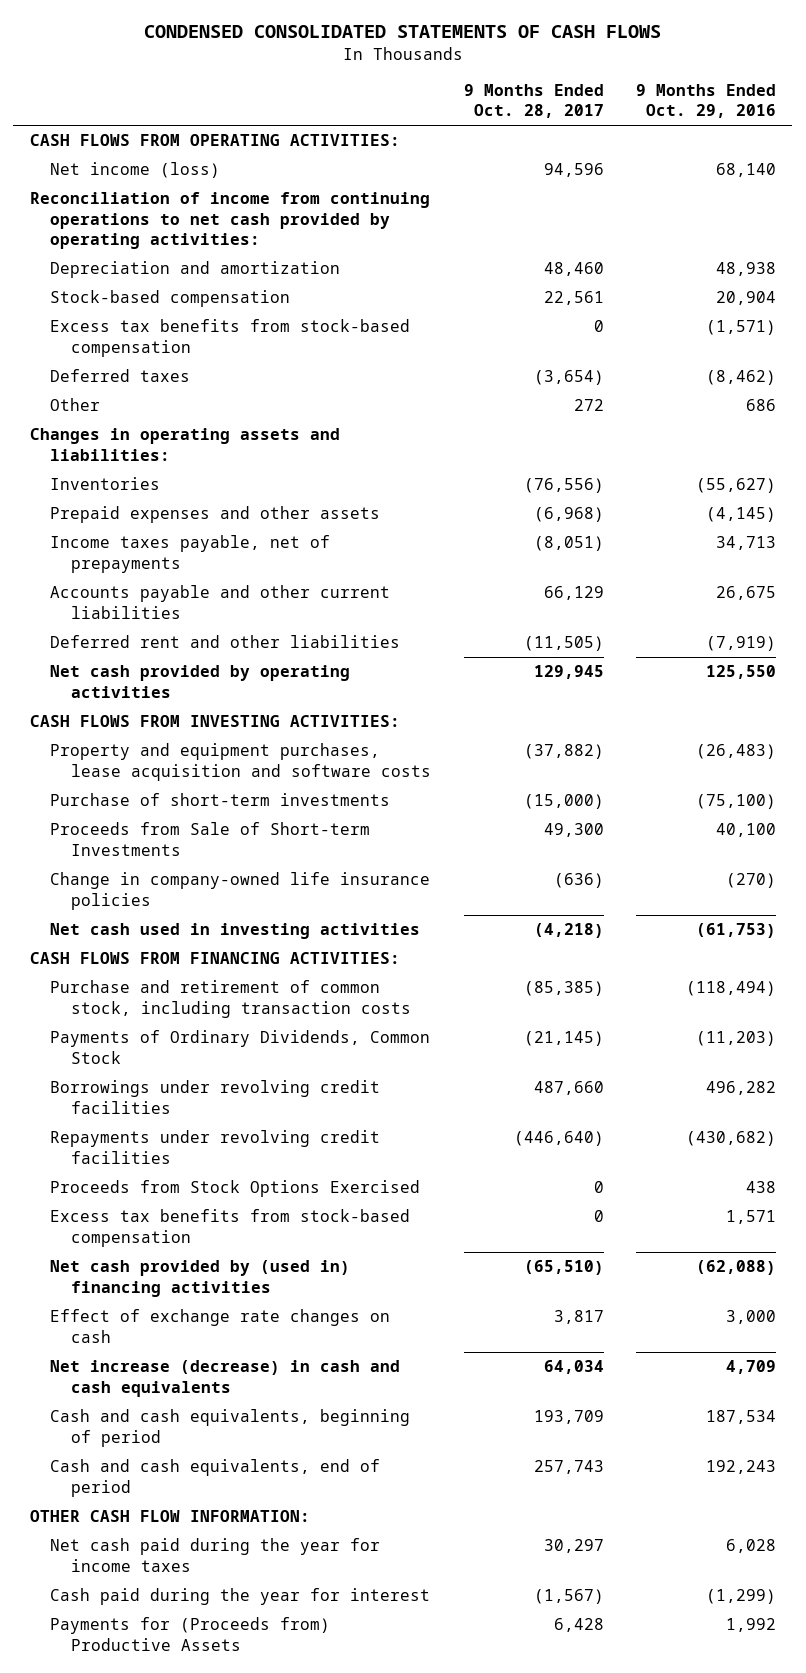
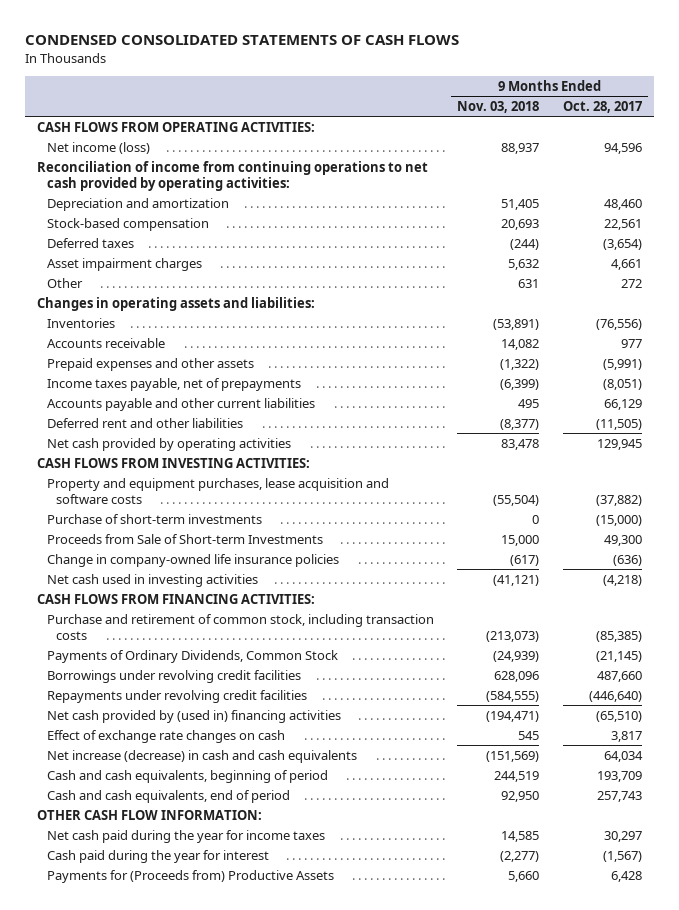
[636,84,777,119] 9 Months Ended Oct. 29, 2016 -> none
none -> [457,100,540,113] Nov. 03, 2018
[50,319,411,357] Excess tax benefits from stock-based compensation -> none
none -> [46,257,202,271] Asset impairment charges
none -> [46,337,165,348] Accounts receivable
[533,507,604,523] (6,968) -> [603,358,643,370] (5,991)
[50,1180,421,1198] Proceeds from Stock Options Exercised -> none
[50,1209,411,1247] Excess tax benefits from stock-based compensation -> none

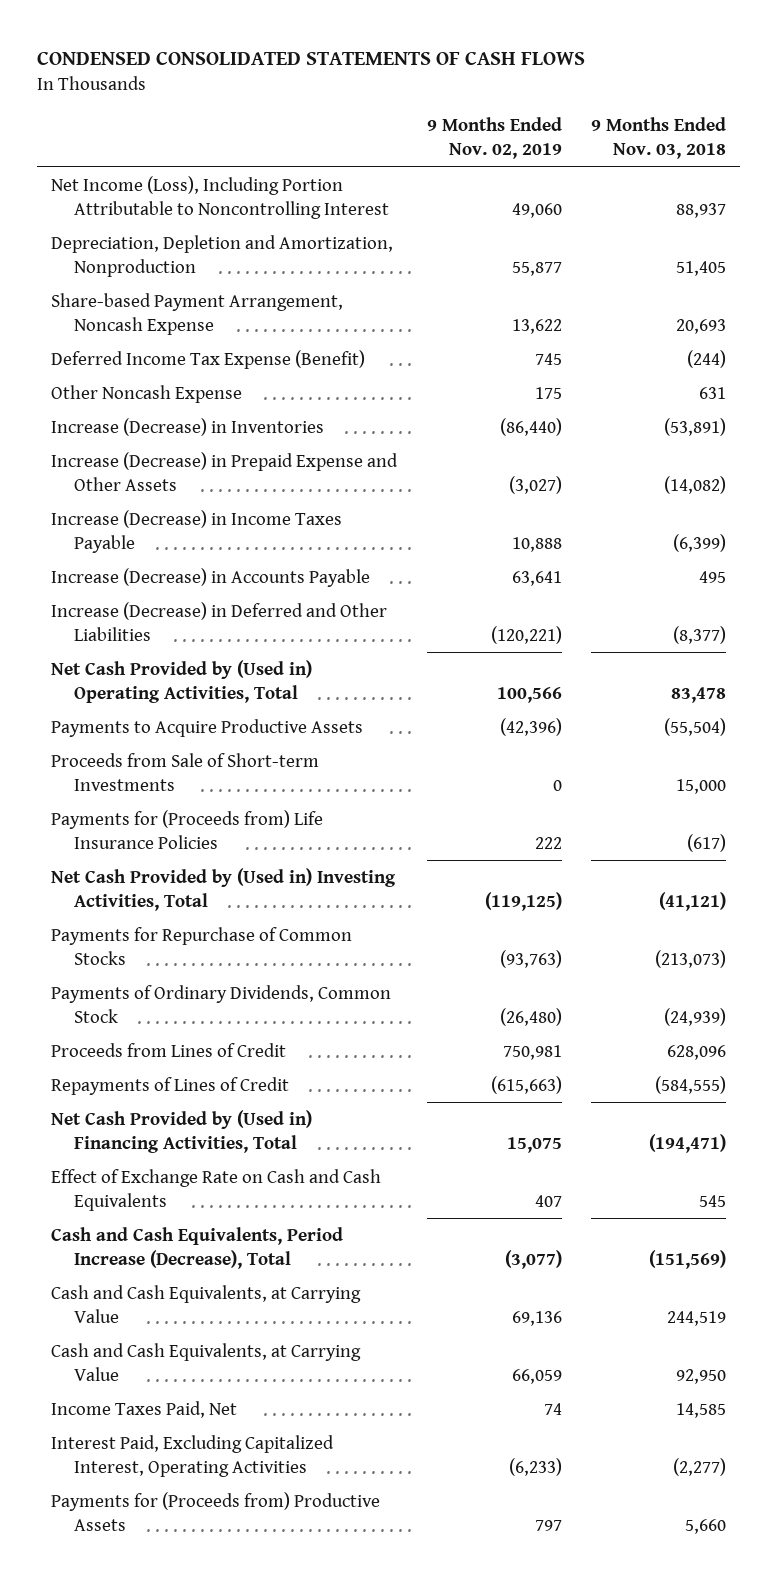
[563,100,643,113] Oct. 28, 2017 -> none
none -> [426,117,562,160] 9 Months Ended Nov. 02, 2019
[36,121,315,132] CASH FLOWS FROM OPERATING ACTIVITIES: -> none
[36,160,428,191] Reconciliation of income from continuing operations to net cash provided by operating activities: -> none
[46,257,202,271] Asset impairment charges -> none
[36,296,315,311] Changes in operating assets and liabilities: -> none
[46,337,165,348] Accounts receivable -> none
[36,457,310,468] CASH FLOWS FROM INVESTING ACTIVITIES: -> none
[46,513,262,524] Purchase of short-term investments -> none
[46,141,150,154] Net income (loss) -> [51,175,390,219] Net Income (Loss), Including Portion Attributable to Noncontrolling Interest
[46,197,229,211] Depreciation and amortization -> [51,234,394,277] Depreciation, Depletion and Amortization, Nonproduction
[46,217,209,231] Stock-based compensation -> [51,292,344,335] Share-based Payment Arrangement, Noncash Expense
[46,237,134,248] Deferred taxes -> [51,349,366,369] Deferred Income Tax Expense (Benefit)
[46,277,83,288] Other -> [51,384,243,403] Other Noncash Expense
[46,317,115,328] Inventories -> [51,417,325,436] Increase (Decrease) in Inventories
[46,357,254,371] Prepaid expenses and other assets -> [51,451,399,491] Increase (Decrease) in Prepaid Expense and Other Assets
[500,358,540,370] (1,322) -> [663,475,726,494] (14,082)
[46,377,301,391] Income taxes payable, net of prepayments -> [51,509,343,553] Increase (Decrease) in Income Taxes Payable
[46,397,315,411] Accounts payable and other current liabilities -> [51,567,371,587] Increase (Decrease) in Accounts Payable
[46,417,243,428] Deferred rent and other liabilities -> [51,601,388,641] Increase (Decrease) in Deferred and Other Liabilities
[46,437,291,451] Net cash provided by operating activities -> [51,659,313,703] Net Cash Provided by (Used in) Operating Activities, Total
[46,477,389,504] Property and equipment purchases, lease acquisition and software costs -> [51,718,364,737] Payments to Acquire Productive Assets
[36,593,315,604] CASH FLOWS FROM FINANCING ACTIVITIES: -> none
[46,553,339,567] Change in company-owned life insurance policies -> [51,809,324,849] Payments for (Proceeds from) Life Insurance Policies
[46,573,258,587] Net cash used in investing activities -> [51,867,397,911] Net Cash Provided by (Used in) Investing Activities, Total
[46,613,434,640] Purchase and retirement of common stock, including transaction costs -> [51,926,353,965] Payments for Repurchase of Common Stocks
[36,809,262,820] OTHER CASH FLOW INFORMATION: -> none
[46,669,301,683] Borrowings under revolving credit facilities -> [51,1042,287,1057] Proceeds from Lines of Credit
[46,689,307,703] Repayments under revolving credit facilities -> [51,1076,290,1095] Repayments of Lines of Credit
[46,709,341,723] Net cash provided by (used in) financing activities -> [51,1109,313,1153] Net Cash Provided by (Used in) Financing Activities, Total
[46,729,285,743] Effect of exchange rate changes on cash -> [51,1168,382,1211] Effect of Exchange Rate on Cash and Cash Equivalents
[46,749,357,763] Net increase (decrease) in cash and cash equivalents -> [51,1226,344,1269] Cash and Cash Equivalents, Period Increase (Decrease), Total
[46,769,328,783] Cash and cash equivalents, beginning of period -> [51,1284,362,1323] Cash and Cash Equivalents, at Carrying Value
[46,789,290,803] Cash and cash equivalents, end of period -> [51,1342,362,1381] Cash and Cash Equivalents, at Carrying Value
[46,829,325,843] Net cash paid during the year for income taxes -> [51,1400,238,1418] Income Taxes Paid, Net
[46,849,269,863] Cash paid during the year for interest -> [51,1434,335,1477] Interest Paid, Excluding Capitalized Interest, Operating Activities

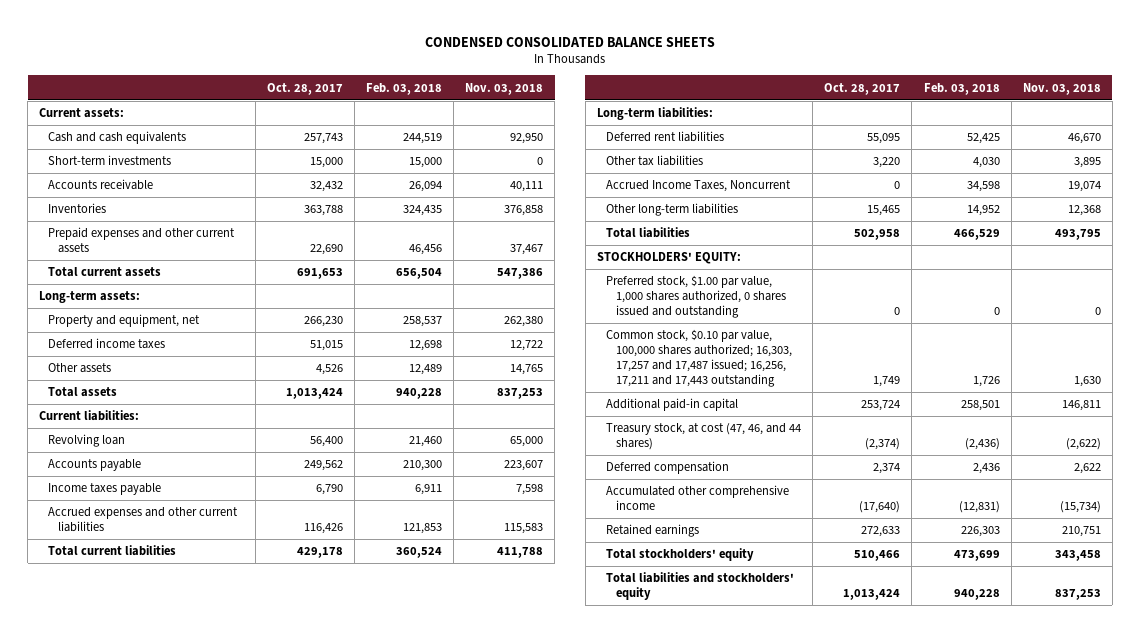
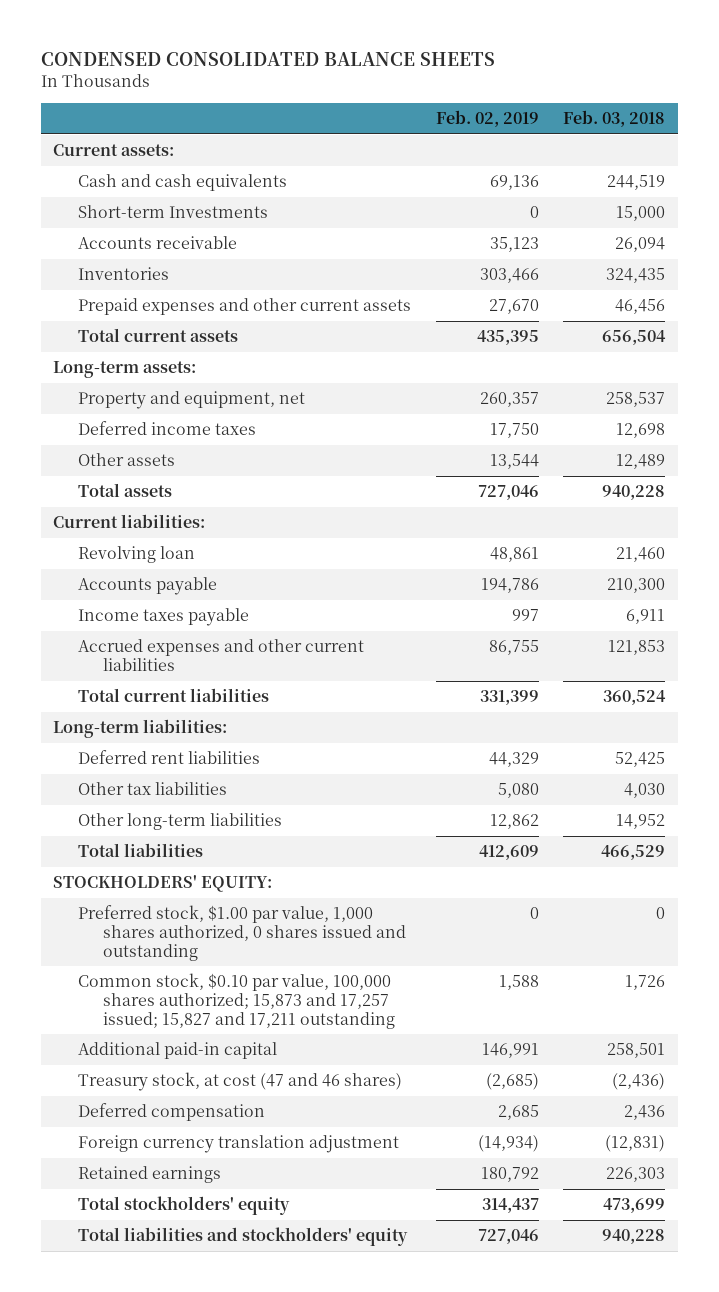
[266,82,343,95] Oct. 28, 2017 -> none
[465,82,544,95] Nov. 03, 2018 -> none
none -> [435,110,539,128] Feb. 02, 2019
[48,155,172,166] Short-term investments -> [78,205,269,219] Short-term Investments
[606,180,792,193] Accrued Income Taxes, Noncurrent -> none
[606,329,792,387] Common stock, $0.10 par value, 100,000 shares authorized; 16,303, 17,257 and 17,487 issued; 16,256, 17,211 and 17,443 outstanding -> [78,973,396,1029] Common stock, $0.10 par value, 100,000 shares authorized; 15,873 and 17,257 issued; 15,827 and 17,211 outstanding
[606,423,802,450] Treasury stock, at cost (47, 46, and 44 shares) -> [78,1072,403,1092] Treasury stock, at cost (47 and 46 shares)
[606,485,790,510] Accumulated other comprehensive income -> [78,1135,400,1154] Foreign currency translation adjustment

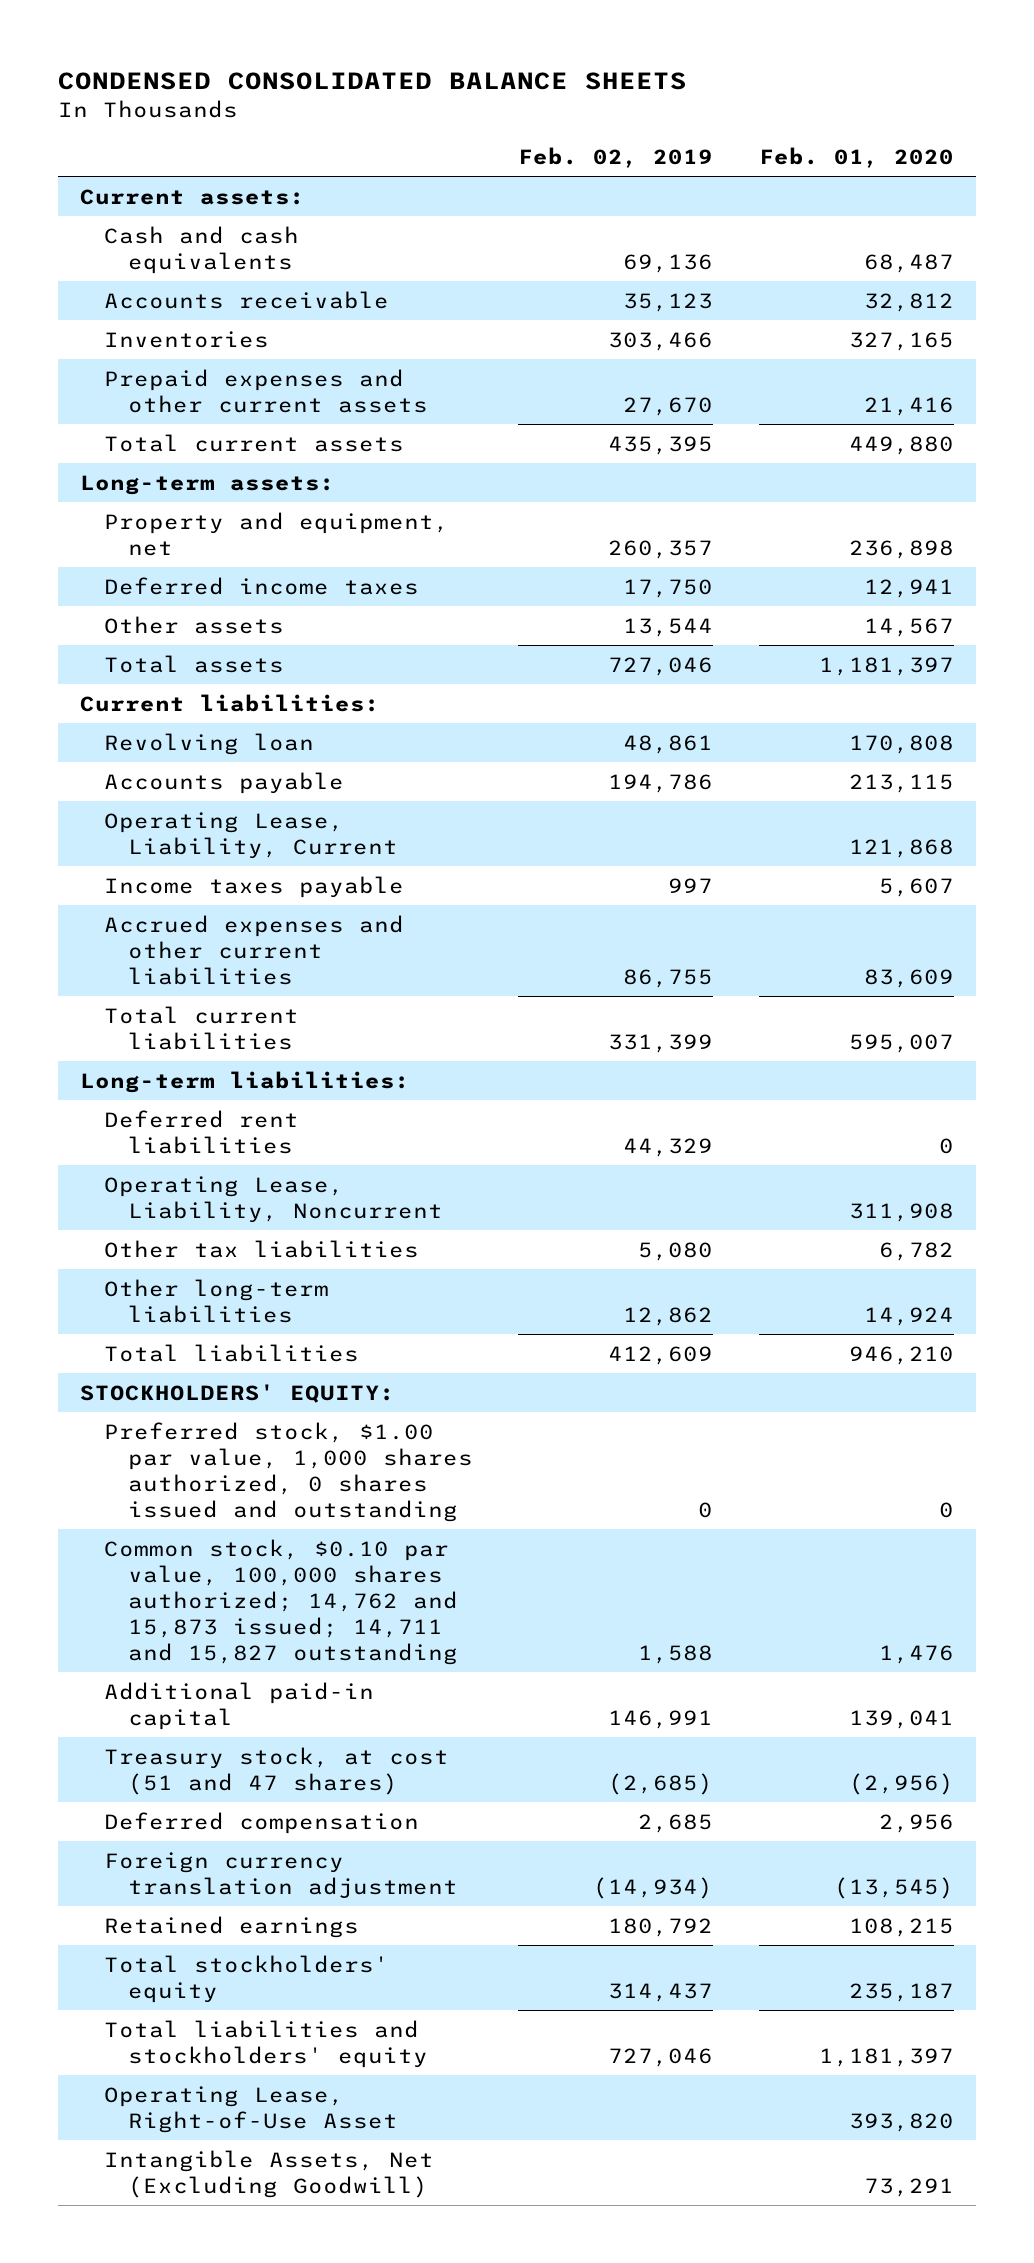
[563,110,666,128] Feb. 03, 2018 -> none
none -> [758,146,954,168] Feb. 01, 2020
[78,205,269,219] Short-term Investments -> none
none -> [104,811,398,859] Operating Lease, Liability, Current
none -> [104,1175,443,1223] Operating Lease, Liability, Noncurrent
[78,973,396,1029] Common stock, $0.10 par value, 100,000 shares authorized; 15,873 and 17,257 issued; 15,827 and 17,211 outstanding -> [104,1538,458,1666] Common stock, $0.10 par value, 100,000 shares authorized; 14,762 and 15,873 issued; 14,711 and 15,827 outstanding
[78,1072,403,1092] Treasury stock, at cost (47 and 46 shares) -> [104,1746,450,1795] Treasury stock, at cost (51 and 47 shares)
none -> [104,2085,398,2133] Operating Lease, Right-of-Use Asset
none -> [104,2149,435,2198] Intangible Assets, Net (Excluding Goodwill)

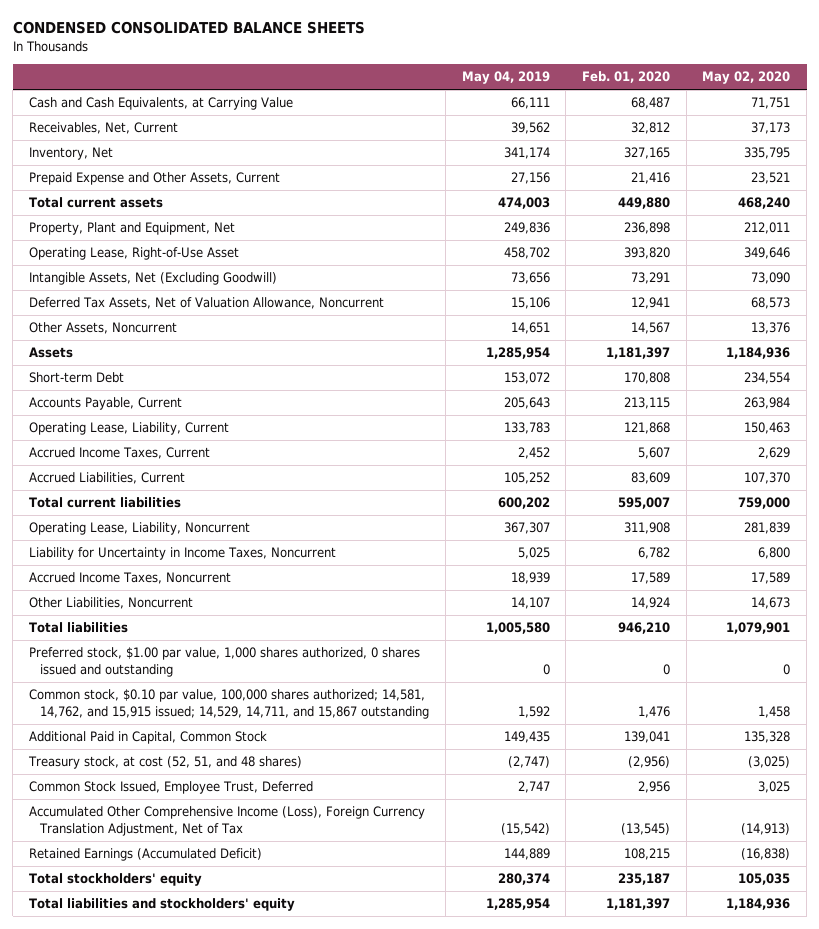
[518,146,714,168] Feb. 02, 2019 -> none
none -> [461,71,550,85] May 04, 2019
none -> [702,71,791,85] May 02, 2020
[80,188,306,205] Current assets: -> none
[104,225,300,274] Cash and cash equivalents -> [28,97,293,111] Cash and Cash Equivalents, at Carrying Value
[104,290,390,309] Accounts receivable -> [28,122,178,135] Receivables, Net, Current
[104,330,270,348] Inventories -> [28,147,113,161] Inventory, Net
[104,368,428,413] Prepaid expenses and other current assets -> [28,172,280,186] Prepaid Expense and Other Assets, Current
[80,474,336,495] Long-term assets: -> none
[80,693,381,712] Current liabilities: -> none
[104,511,450,556] Property and equipment, net -> [28,222,235,236] Property, Plant and Equipment, Net
[104,2085,398,2133] Operating Lease, Right-of-Use Asset -> [28,247,239,261] Operating Lease, Right-of-Use Asset
[104,2149,435,2198] Intangible Assets, Net (Excluding Goodwill) -> [28,272,277,286] Intangible Assets, Net (Excluding Goodwill)
[104,576,420,595] Deferred income taxes -> [28,297,384,310] Deferred Tax Assets, Net of Valuation Allowance, Noncurrent
[104,615,285,634] Other assets -> [28,322,177,335] Other Assets, Noncurrent
[104,654,285,673] Total assets -> [28,347,73,359] Assets
[104,732,315,755] Revolving loan -> [28,372,124,384] Short-term Debt
[104,771,345,794] Accounts payable -> [28,397,182,411] Accounts Payable, Current
[104,875,405,898] Income taxes payable -> [28,447,210,460] Accrued Income Taxes, Current
[104,914,405,985] Accrued expenses and other current liabilities -> [28,472,185,485] Accrued Liabilities, Current
[80,1070,411,1093] Long-term liabilities: -> none
[104,1109,300,1154] Deferred rent liabilities -> none
[104,1239,420,1258] Other tax liabilities -> [28,547,336,561] Liability for Uncertainty in Income Taxes, Noncurrent
none -> [28,572,231,585] Accrued Income Taxes, Noncurrent
[104,1278,330,1323] Other long-term liabilities -> [28,597,193,610] Other Liabilities, Noncurrent
[80,1383,396,1403] STOCKHOLDERS' EQUITY: -> none
[104,1538,458,1666] Common stock, $0.10 par value, 100,000 shares authorized; 14,762 and 15,873 issued; 14,711 and 15,827 outstanding -> [28,689,430,719] Common stock, $0.10 par value, 100,000 shares authorized; 14,581, 14,762, and 15,915 issued; 14,529, 14,711, and 15,867 outstanding
[104,1681,375,1730] Additional paid-in capital -> [28,731,267,745] Additional Paid in Capital, Common Stock
[104,1746,450,1795] Treasury stock, at cost (51 and 47 shares) -> [27,756,302,770] Treasury stock, at cost (52, 51, and 48 shares)
[104,1811,420,1834] Deferred compensation -> [28,781,313,795] Common Stock Issued, Employee Trust, Deferred
[104,1851,458,1898] Foreign currency translation adjustment -> [28,806,425,836] Accumulated Other Comprehensive Income (Loss), Foreign Currency Translation Adjustment, Net of Tax
[104,1915,360,1938] Retained earnings -> [28,848,262,862] Retained Earnings (Accumulated Deficit)

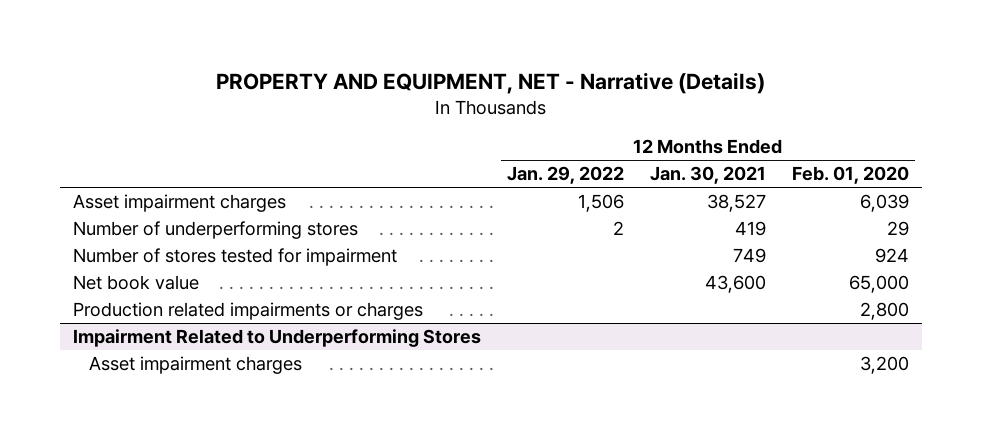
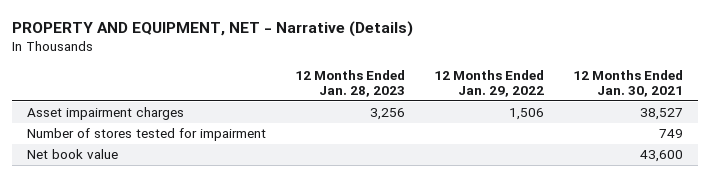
[791,166,909,185] Feb. 01, 2020 -> none
none -> [295,69,406,98] 12 Months Ended Jan. 28, 2023
[73,221,359,240] Number of underperforming stores -> none
[73,302,424,321] Production related impairments or charges -> none
[73,329,482,348] Impairment Related to Underperforming Stores -> none
[88,356,302,375] Asset impairment charges -> none

